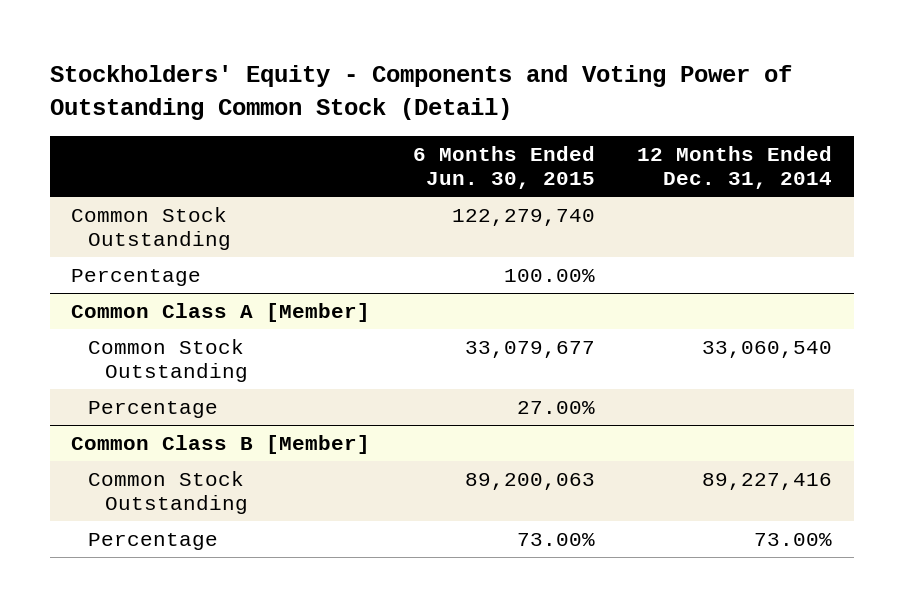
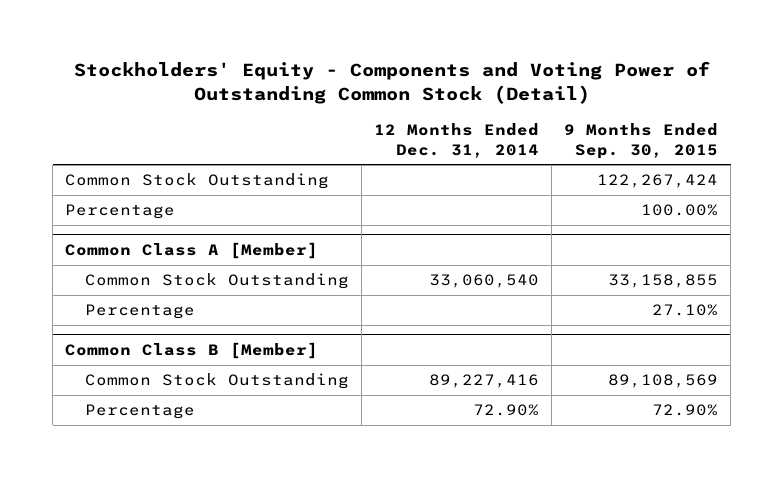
[412,145,595,190] 6 Months Ended Jun. 30, 2015 -> none
none -> [564,123,719,159] 9 Months Ended Sep. 30, 2015
[754,532,833,546] 73.00% -> [473,404,540,417] 72.90%

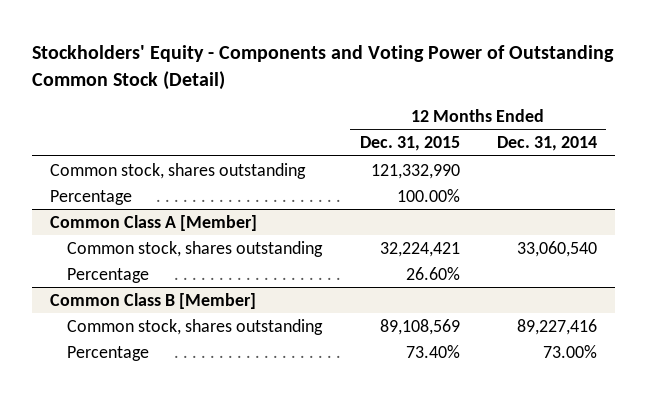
[564,123,719,159] 9 Months Ended Sep. 30, 2015 -> none
none -> [359,136,460,152] Dec. 31, 2015
[65,173,330,190] Common Stock Outstanding -> [50,162,307,179] Common stock, shares outstanding
[85,273,350,290] Common Stock Outstanding -> [67,240,324,257] Common stock, shares outstanding
[85,373,350,390] Common Stock Outstanding -> [67,318,324,335] Common stock, shares outstanding
[473,404,540,417] 72.90% -> [542,344,597,358] 73.00%

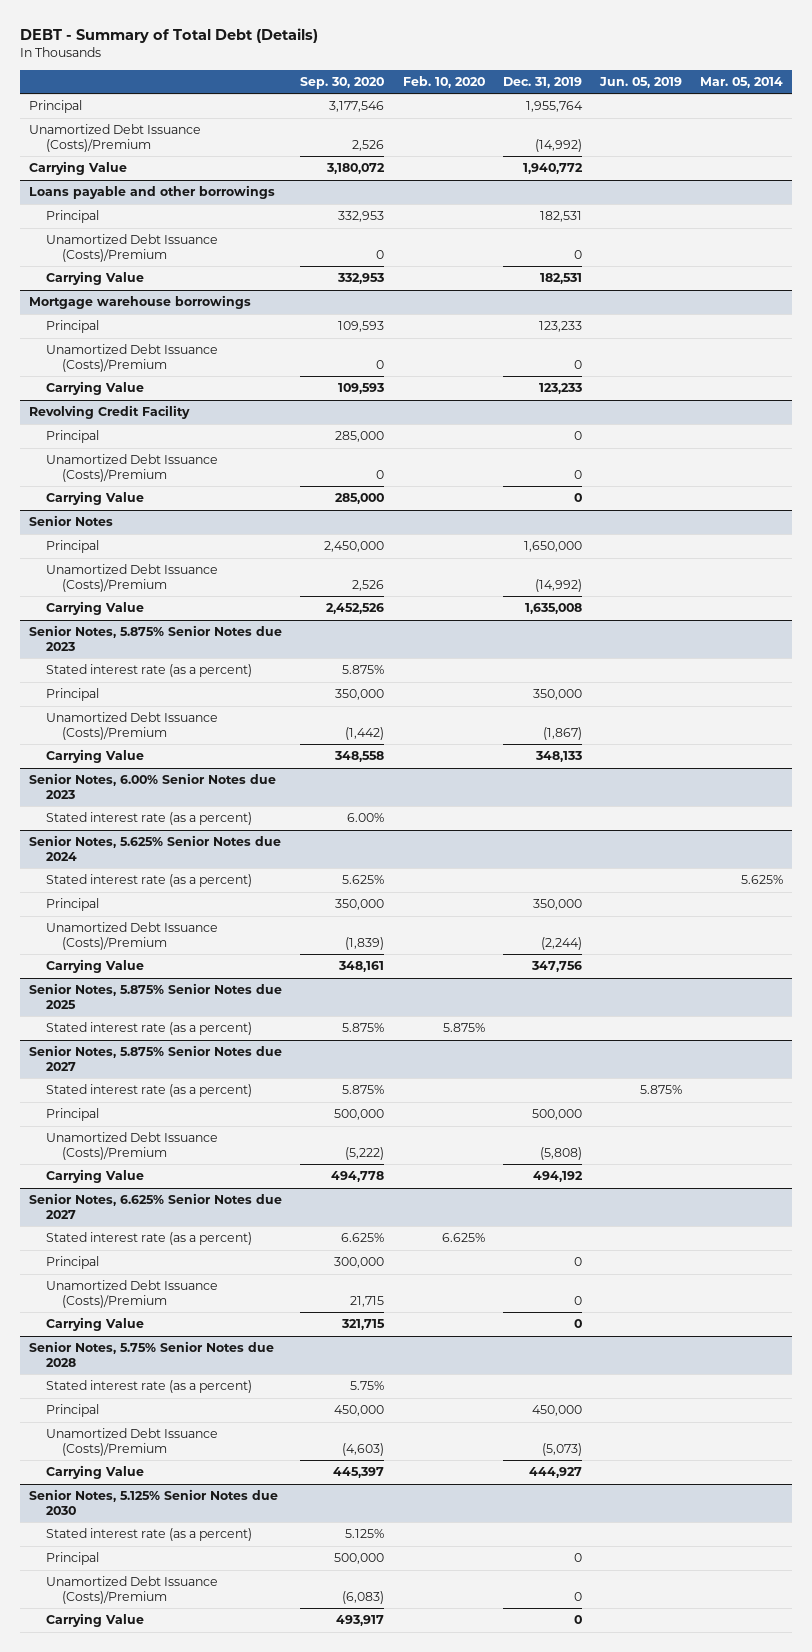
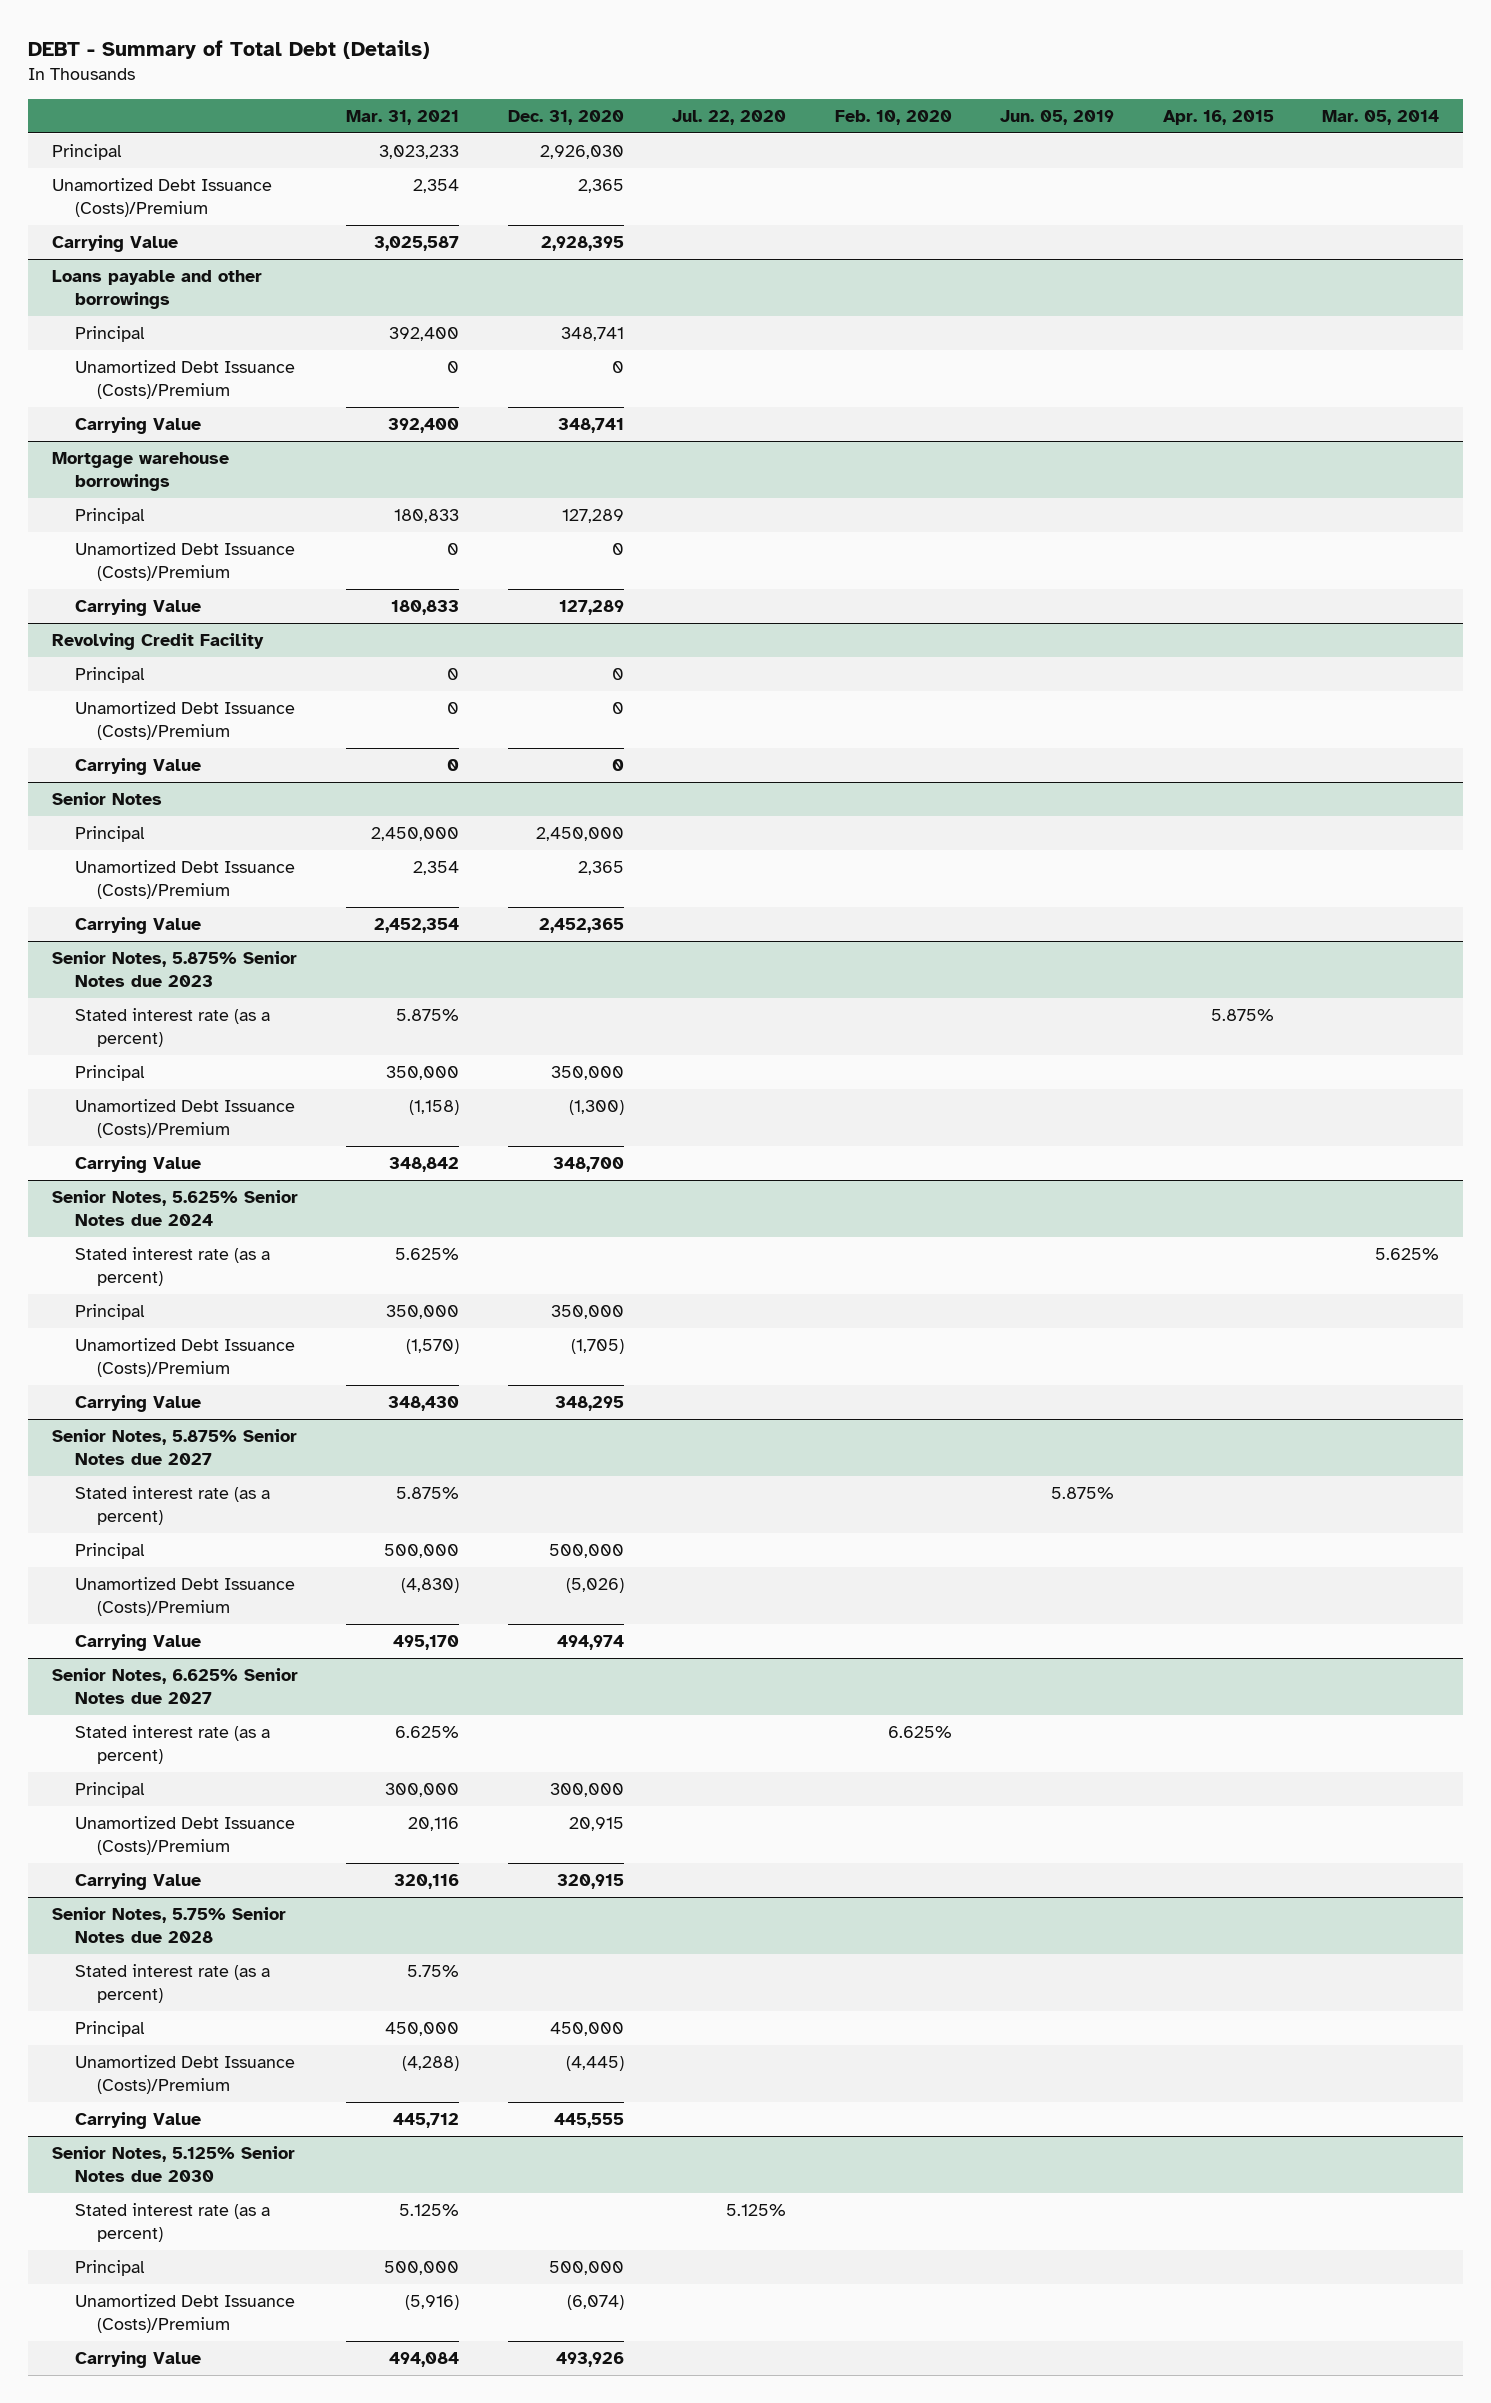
[300,77,385,90] Sep. 30, 2020 -> none
[502,77,582,89] Dec. 31, 2019 -> none
none -> [346,109,460,125] Mar. 31, 2021
none -> [507,109,624,125] Dec. 31, 2020
none -> [672,109,787,125] Jul. 22, 2020
none -> [1162,109,1274,125] Apr. 16, 2015
[29,773,277,799] Senior Notes, 6.00% Senior Notes due 2023 -> none
[45,812,252,826] Stated interest rate (as a percent) -> none
[29,983,283,1009] Senior Notes, 5.875% Senior Notes due 2025 -> none
[45,1022,252,1036] Stated interest rate (as a percent) -> none

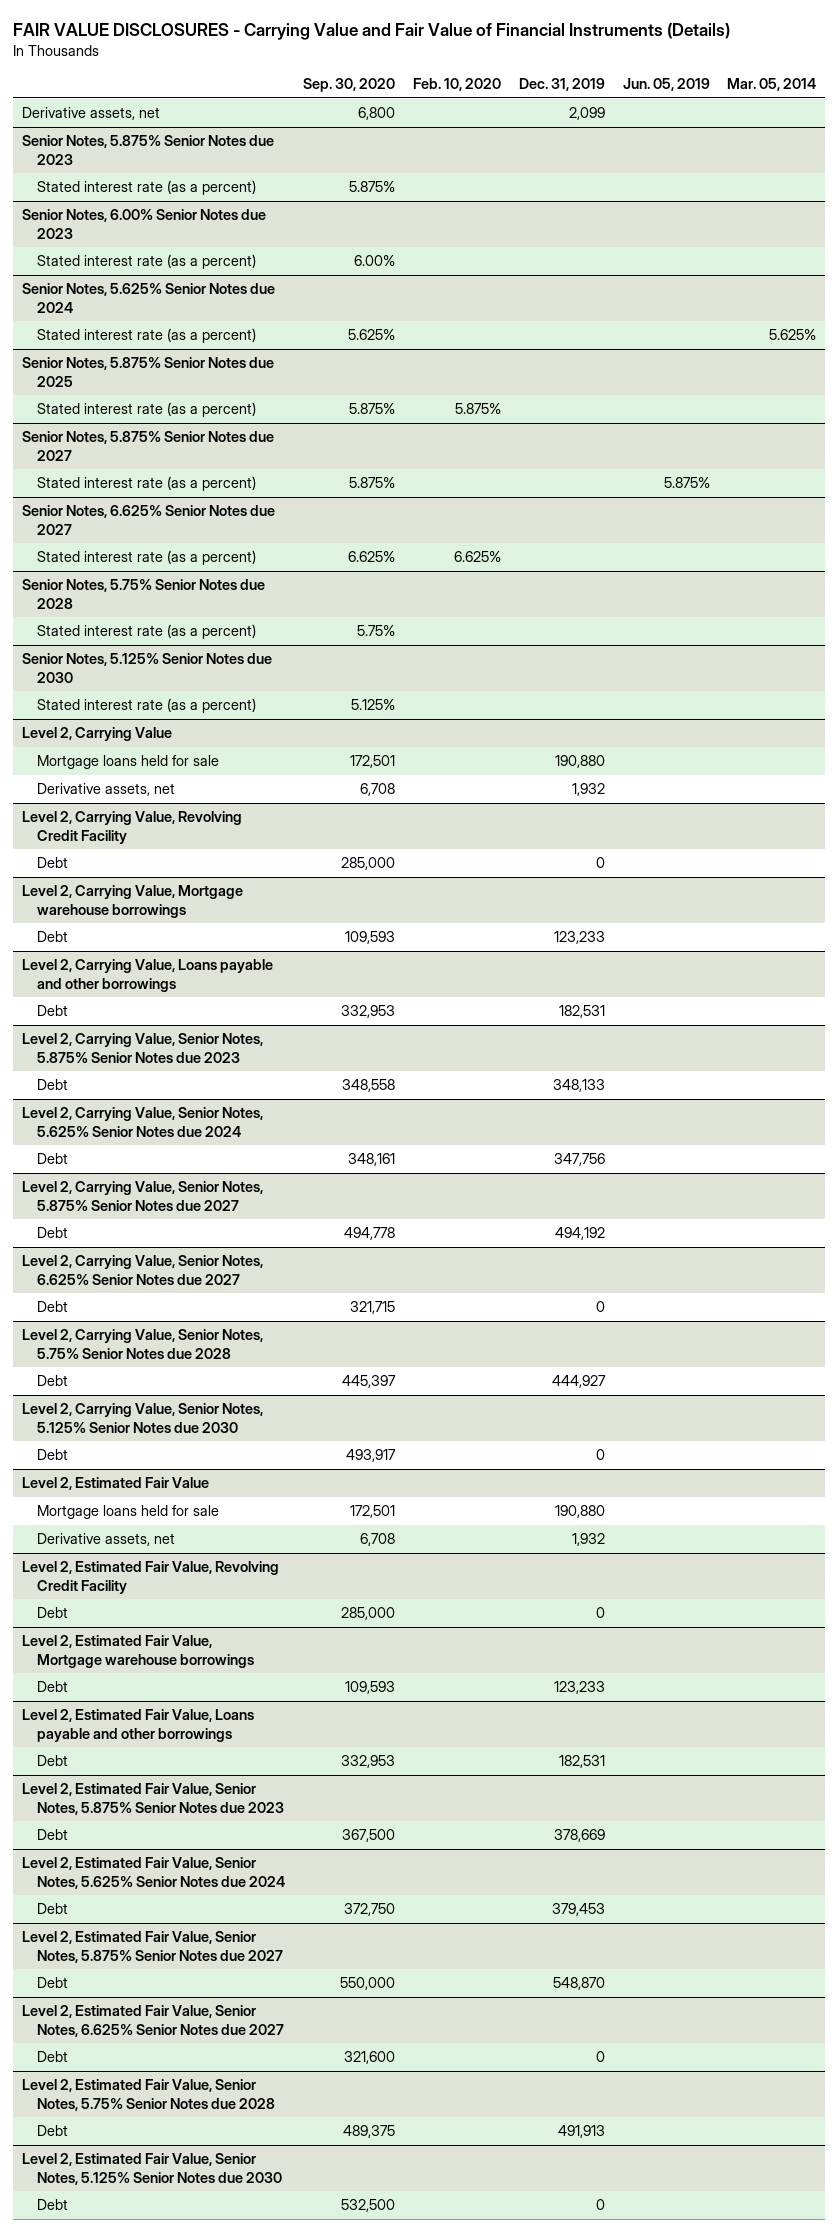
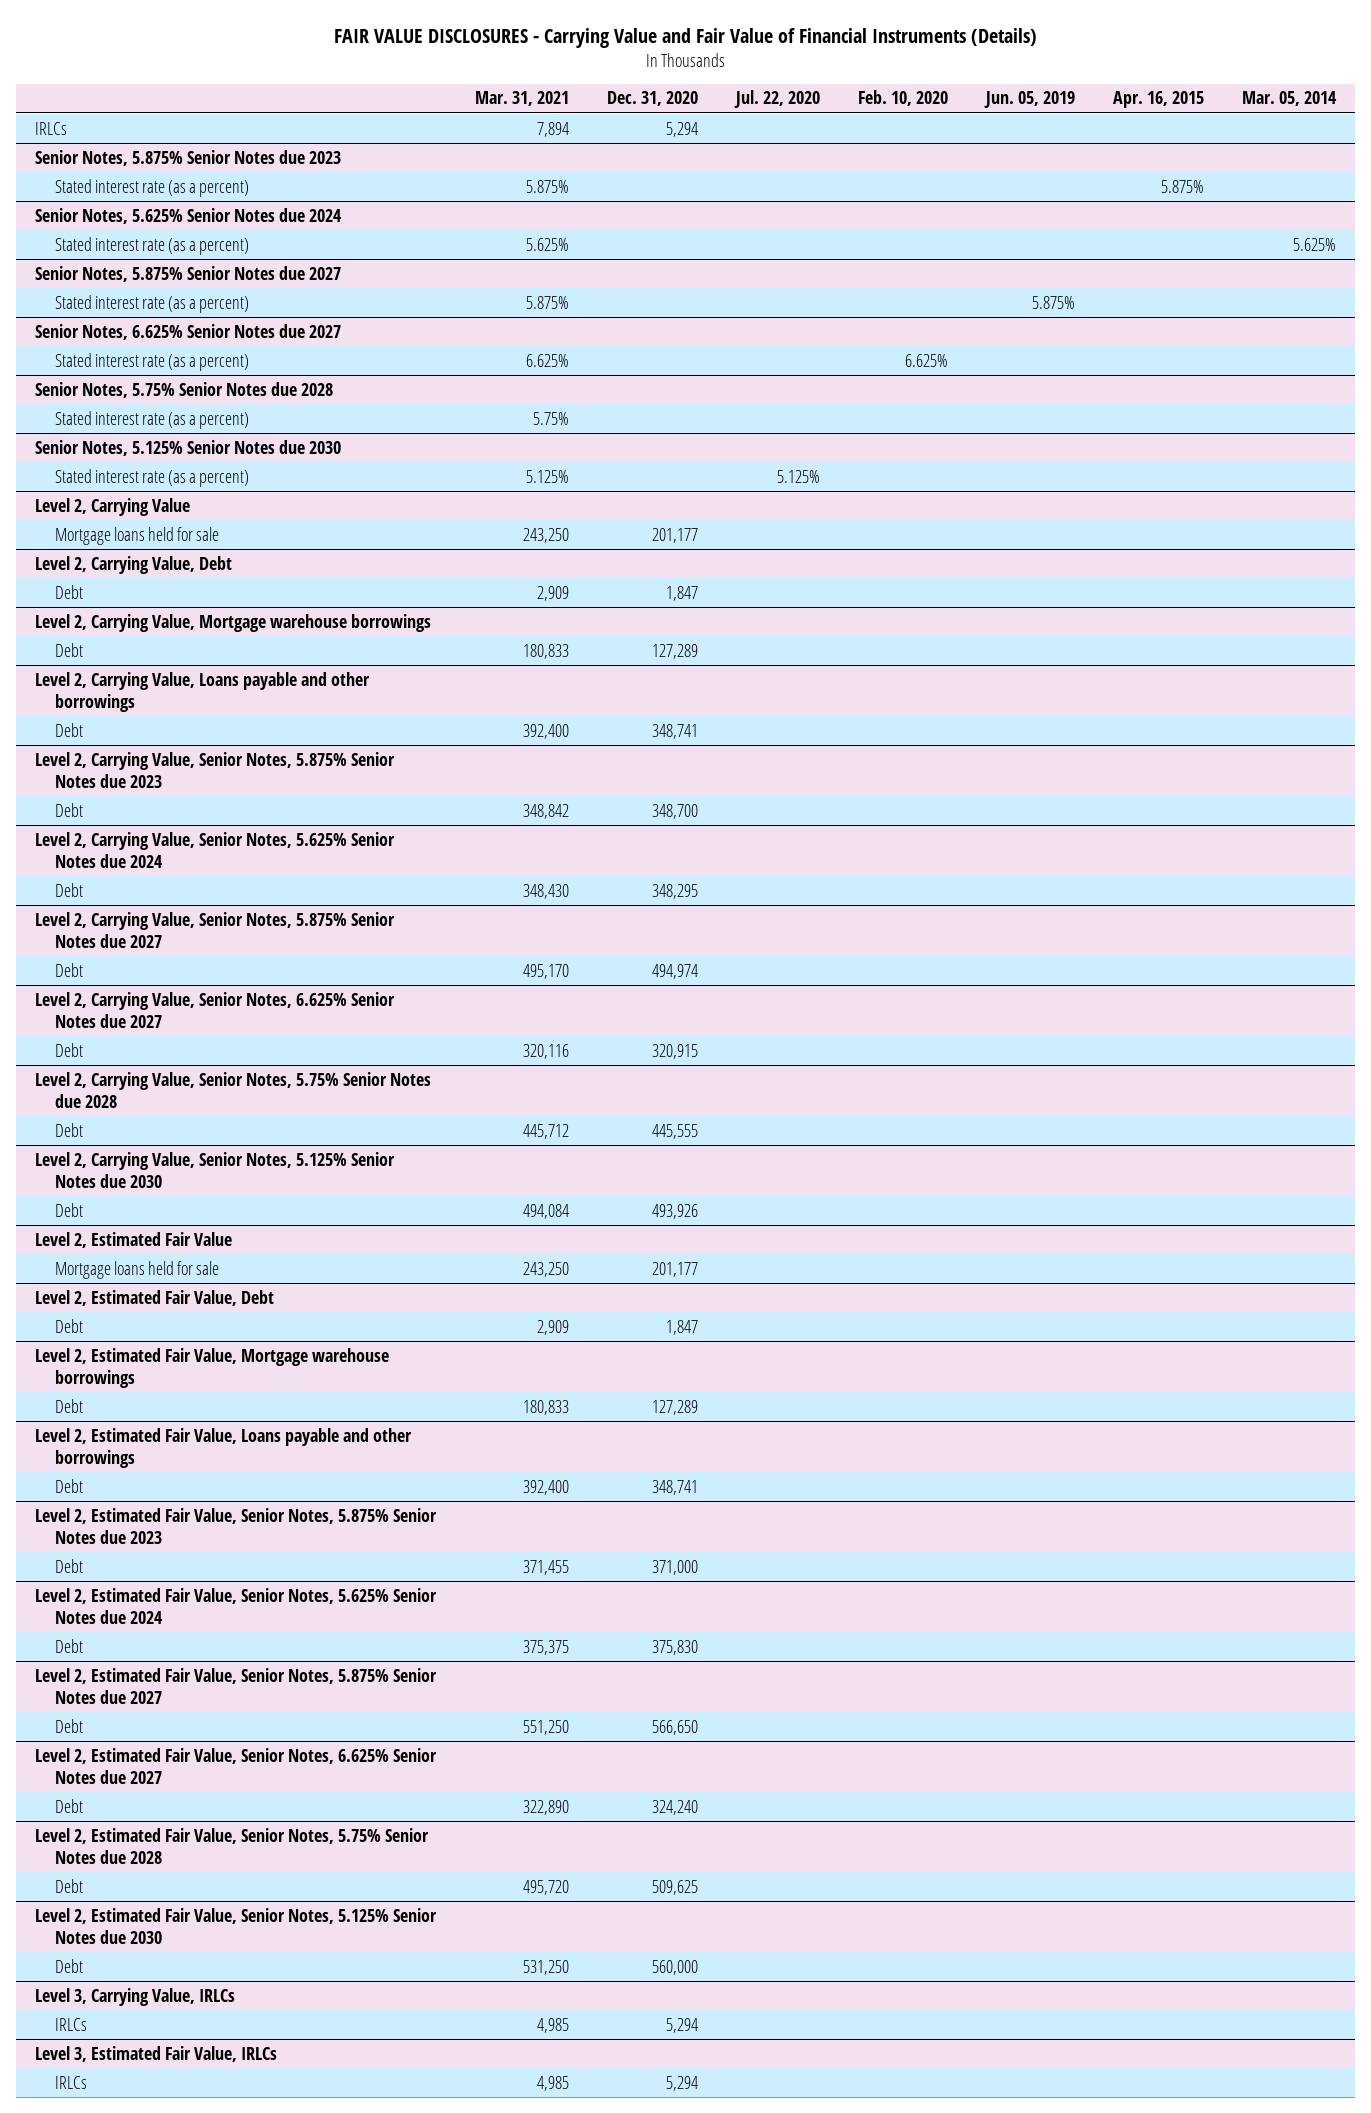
[302,78,395,93] Sep. 30, 2020 -> none
[518,78,605,92] Dec. 31, 2019 -> none
none -> [474,91,569,107] Mar. 31, 2021
none -> [606,91,698,107] Dec. 31, 2020
none -> [733,90,820,109] Jul. 22, 2020
none -> [1112,91,1204,109] Apr. 16, 2015
[22,107,161,121] Derivative assets, net -> [35,121,68,135] IRLCs
[22,209,267,239] Senior Notes, 6.00% Senior Notes due 2023 -> none
[36,254,256,270] Stated interest rate (as a percent) -> none
[22,357,275,387] Senior Notes, 5.875% Senior Notes due 2025 -> none
[36,402,256,418] Stated interest rate (as a percent) -> none
[36,783,175,797] Derivative assets, net -> none
[22,811,243,844] Level 2, Carrying Value, Revolving Credit Facility -> [35,555,233,574] Level 2, Carrying Value, Debt
[36,1533,175,1547] Derivative assets, net -> none
[22,1561,280,1594] Level 2, Estimated Fair Value, Revolving Credit Facility -> [35,1289,275,1306] Level 2, Estimated Fair Value, Debt
none -> [35,1987,236,2006] Level 3, Carrying Value, IRLCs
none -> [55,2017,88,2031] IRLCs
none -> [35,2045,278,2062] Level 3, Estimated Fair Value, IRLCs
none -> [55,2075,88,2089] IRLCs

